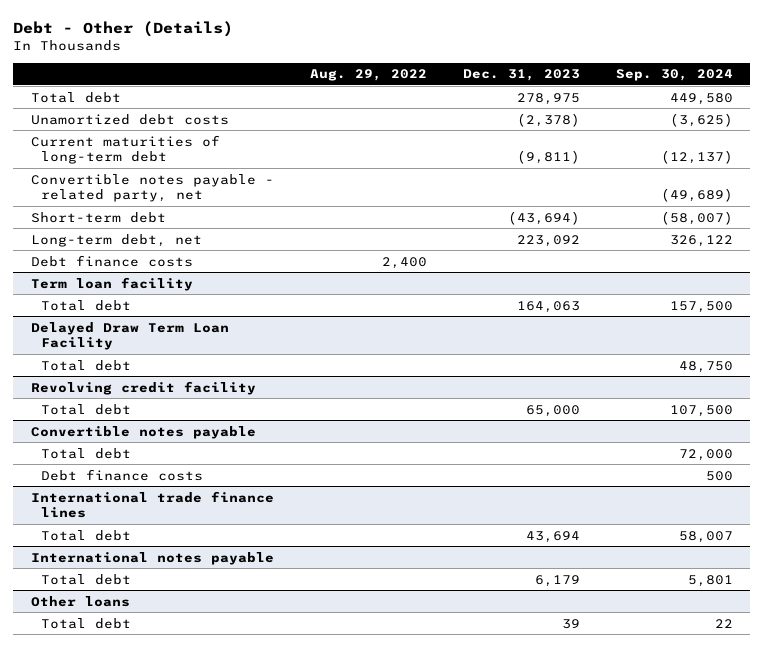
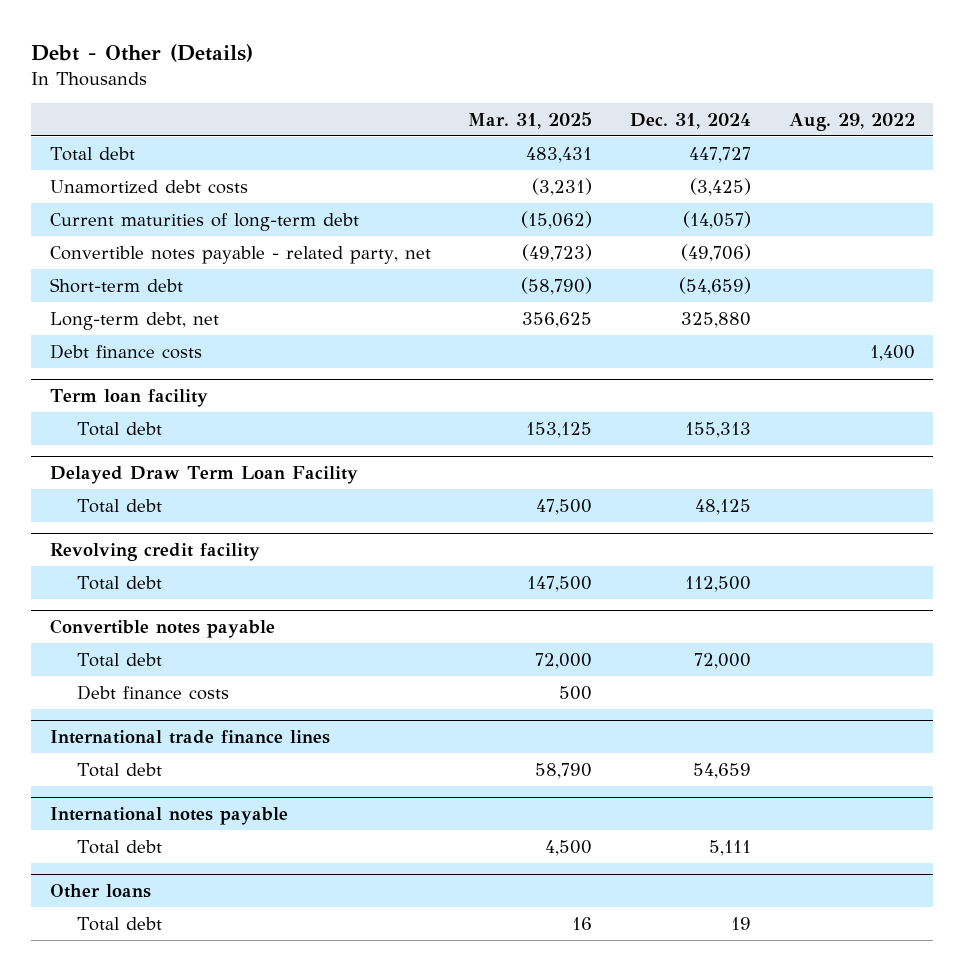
[462,69,580,82] Dec. 31, 2023 -> none
[615,69,733,82] Sep. 30, 2024 -> none
none -> [468,112,593,130] Mar. 31, 2025
none -> [630,113,752,130] Dec. 31, 2024
[381,256,427,269] 2,400 -> [869,344,915,361] 1,400

